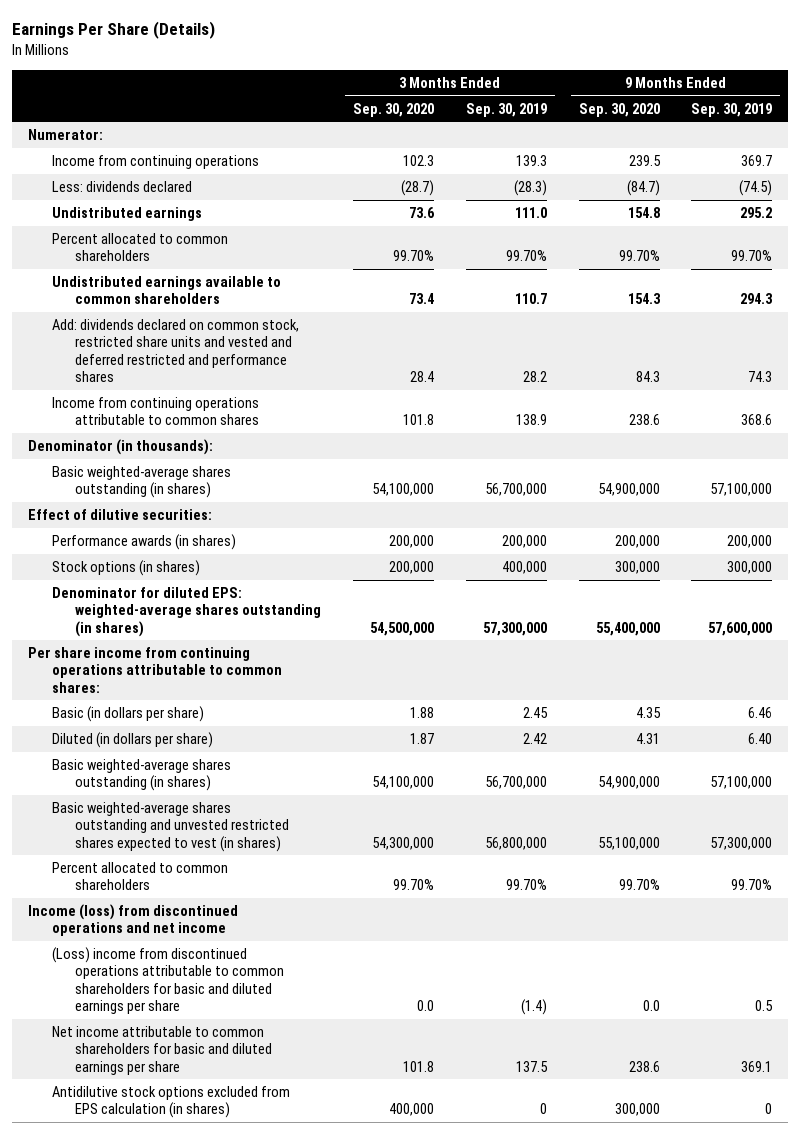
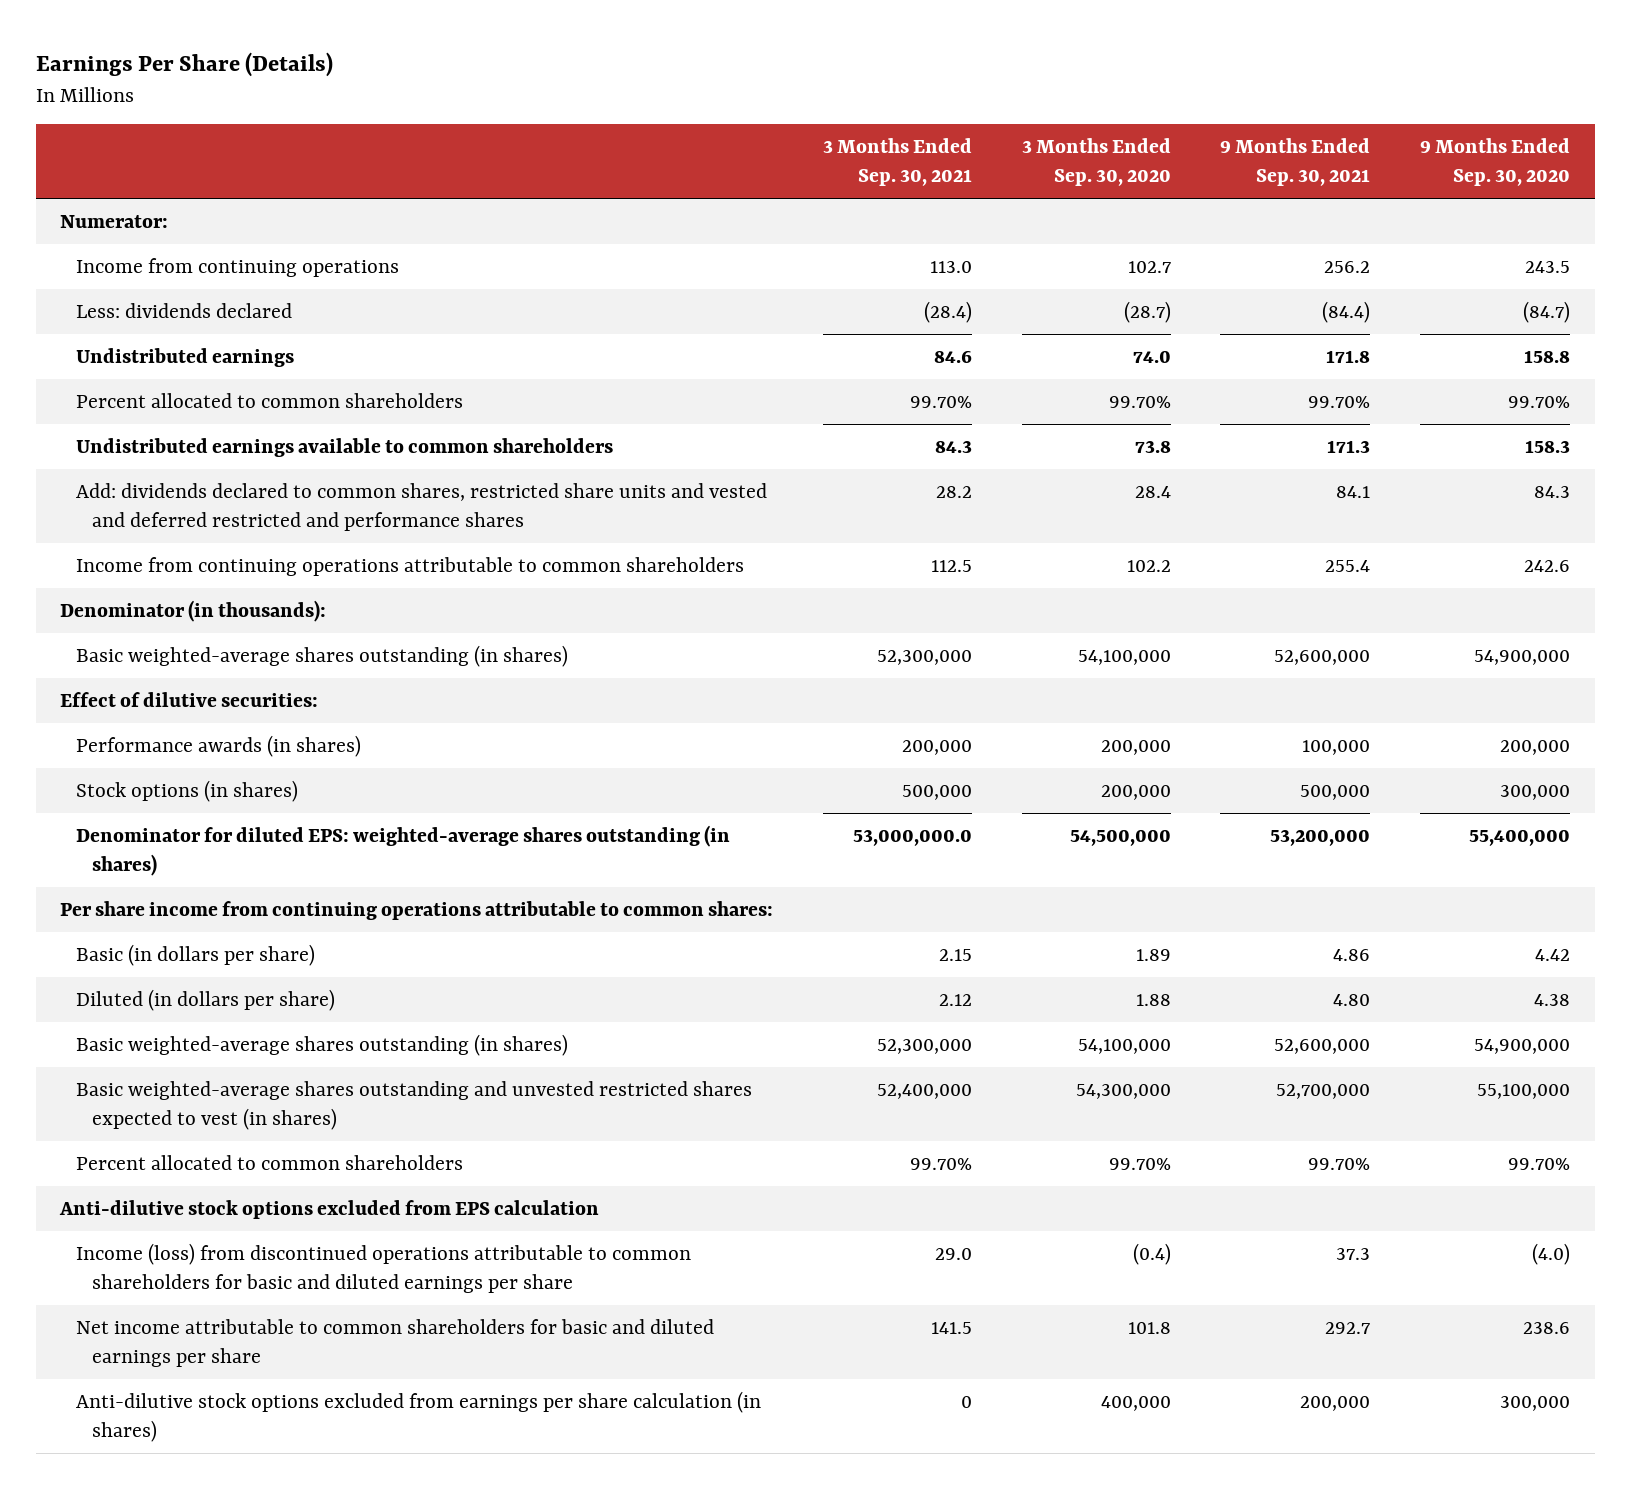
[465,102,547,117] Sep. 30, 2019 -> none
[691,102,773,117] Sep. 30, 2019 -> none
none -> [822,138,972,187] 3 Months Ended Sep. 30, 2021
none -> [1220,138,1371,187] 9 Months Ended Sep. 30, 2021
[402,155,434,167] 102.3 -> [1127,260,1171,273] 102.7
[628,155,661,167] 239.5 -> [1524,260,1570,273] 243.5
[408,207,435,219] 73.6 -> [1132,349,1171,363] 74.0
[627,207,660,219] 154.8 -> [1523,349,1570,363] 158.8
[408,293,434,305] 73.4 -> [1134,439,1171,453] 73.8
[627,293,661,305] 154.3 -> [1524,439,1570,453] 158.3
[51,319,299,382] Add: dividends declared on common stock, restricted share units and vested and deferred restricted and performance shares -> [76,482,768,531] Add: dividends declared to common shares, restricted share units and vested and deferred restricted and performance shares
[51,397,259,426] Income from continuing operations attributable to common shares -> [76,556,745,576] Income from continuing operations attributable to common shareholders
[402,414,434,426] 101.8 -> [1126,559,1171,572] 102.2
[628,414,660,426] 238.6 -> [1523,559,1570,572] 242.6
[409,707,434,719] 1.88 -> [1135,948,1171,961] 1.89
[635,707,661,719] 4.35 -> [1534,948,1570,961] 4.42
[409,733,434,745] 1.87 -> [1135,993,1171,1006] 1.88
[635,733,660,745] 4.31 -> [1533,993,1570,1006] 4.38
[28,904,239,937] Income (loss) from discontinued operations and net income -> none
none -> [59,1199,600,1219] Anti-dilutive stock options excluded from EPS calculation
[51,947,284,1014] (Loss) income from discontinued operations attributable to common shareholders for basic and diluted earnings per share -> [76,1242,692,1293] Income (loss) from discontinued operations attributable to common shareholders for basic and diluted earnings per share
[416,999,434,1011] 0.0 -> [1132,1242,1171,1265] (0.4)
[642,999,660,1011] 0.0 -> [1531,1242,1570,1265] (4.0)
[51,1086,290,1119] Antidilutive stock options excluded from EPS calculation (in shares) -> [76,1390,762,1442] Anti-dilutive stock options excluded from earnings per share calculation (in shares)

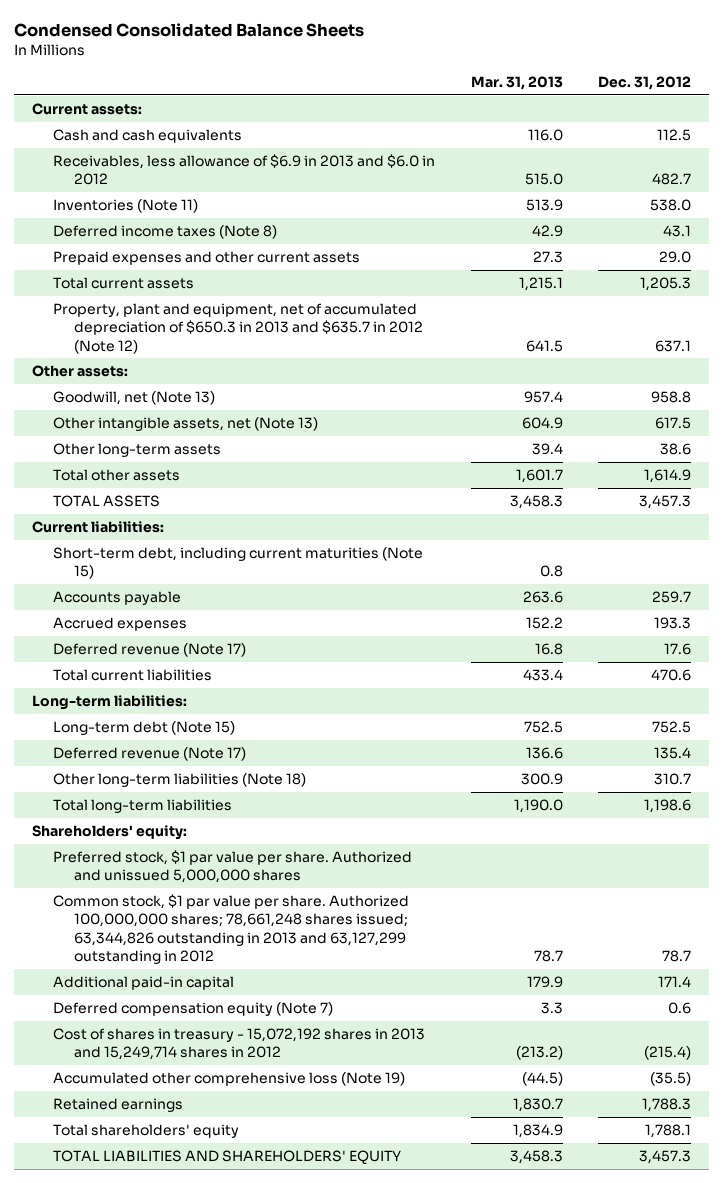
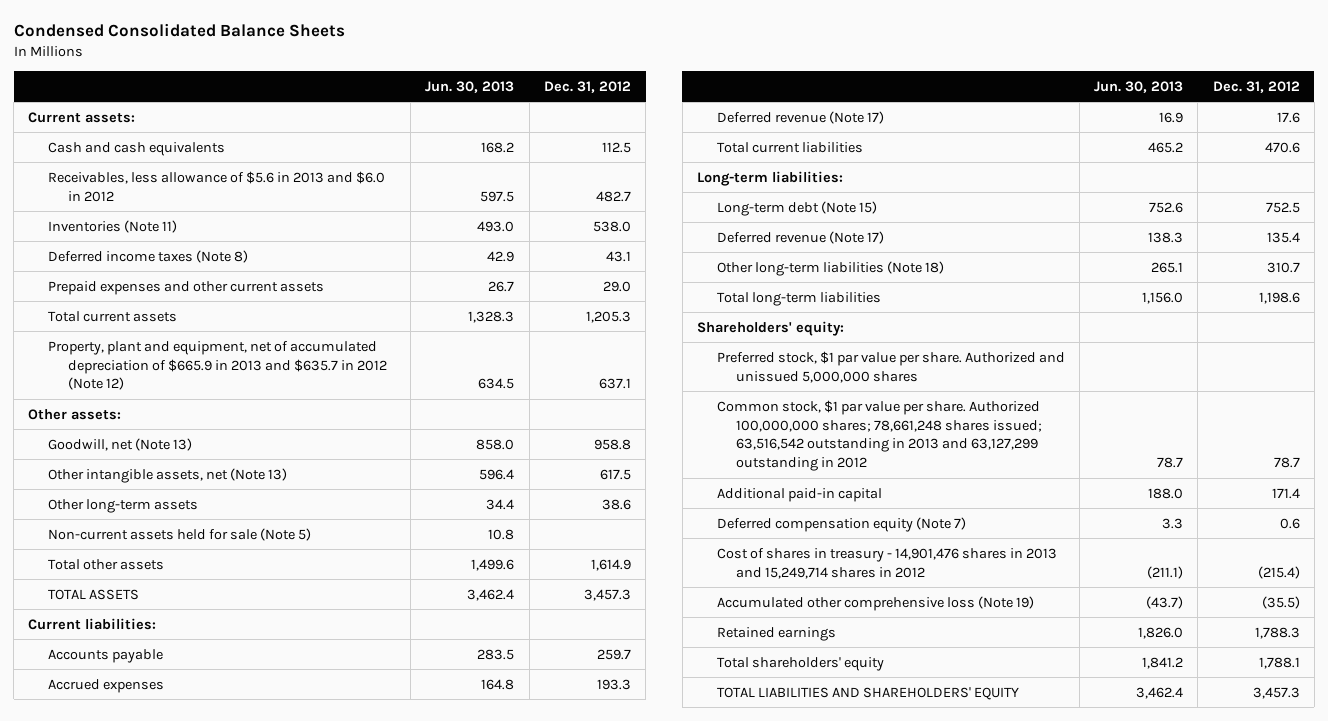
[470,76,563,91] Mar. 31, 2013 -> none
none -> [425,80,515,93] Jun. 30, 2013
[52,154,435,186] Receivables, less allowance of $6.9 in 2013 and $6.0 in 2012 -> [47,170,385,202] Receivables, less allowance of $5.6 in 2013 and $6.0 in 2012
[52,303,424,354] Property, plant and equipment, net of accumulated depreciation of $650.3 in 2013 and $635.7 in 2012 (Note 12) -> [47,340,387,391] Property, plant and equipment, net of accumulated depreciation of $665.9 in 2013 and $635.7 in 2012 (Note 12)
none -> [47,527,311,541] Non-current assets held for sale (Note 5)
[52,547,423,580] Short-term debt, including current maturities (Note 15) -> none
[52,894,409,965] Common stock, $1 par value per share. Authorized 100,000,000 shares; 78,661,248 shares issued; 63,344,826 outstanding in 2013 and 63,127,299 outstanding in 2012 -> [716,399,1043,472] Common stock, $1 par value per share. Authorized 100,000,000 shares; 78,661,248 shares issued; 63,516,542 outstanding in 2013 and 63,127,299 outstanding in 2012
[52,1028,425,1061] Cost of shares in treasury - 15,072,192 shares in 2013 and 15,249,714 shares in 2012 -> [716,547,1057,579] Cost of shares in treasury - 14,901,476 shares in 2013 and 15,249,714 shares in 2012

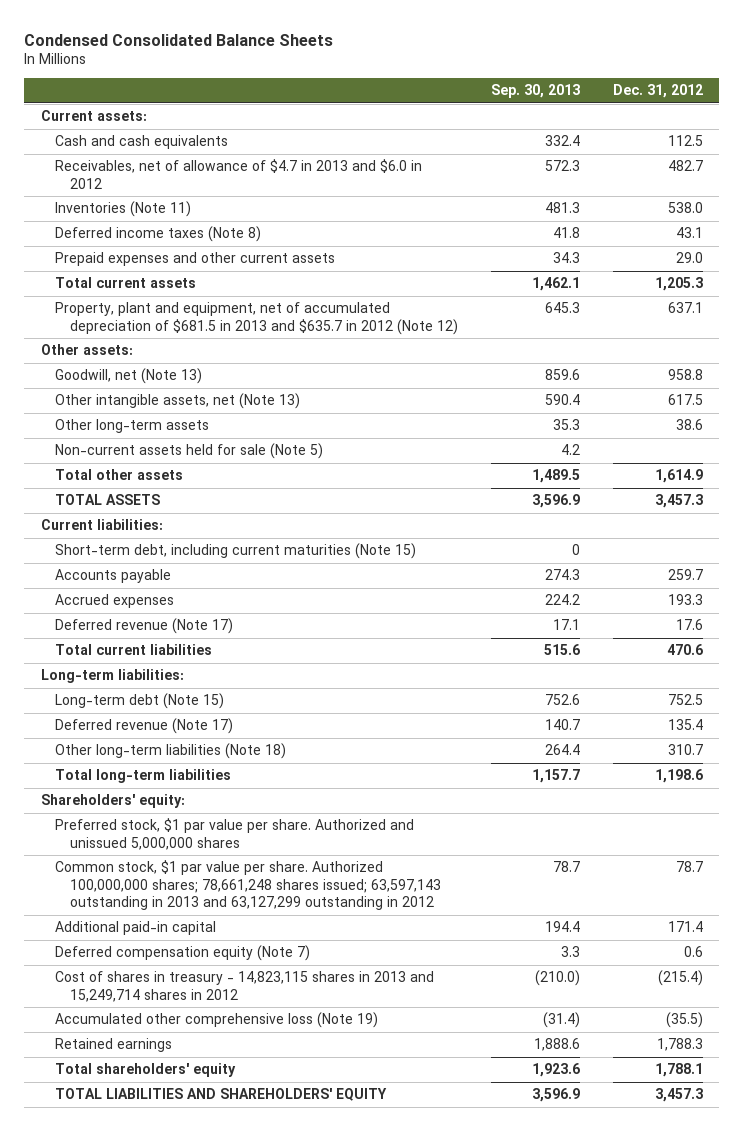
[425,80,515,93] Jun. 30, 2013 -> none
none -> [490,84,580,99] Sep. 30, 2013
[47,170,385,202] Receivables, less allowance of $5.6 in 2013 and $6.0 in 2012 -> [55,159,423,189] Receivables, net of allowance of $4.7 in 2013 and $6.0 in 2012
[47,340,387,391] Property, plant and equipment, net of accumulated depreciation of $665.9 in 2013 and $635.7 in 2012 (Note 12) -> [55,302,458,335] Property, plant and equipment, net of accumulated depreciation of $681.5 in 2013 and $635.7 in 2012 (Note 12)
none -> [55,543,417,560] Short-term debt, including current maturities (Note 15)
[716,399,1043,472] Common stock, $1 par value per share. Authorized 100,000,000 shares; 78,661,248 shares issued; 63,516,542 outstanding in 2013 and 63,127,299 outstanding in 2012 -> [55,860,441,911] Common stock, $1 par value per share. Authorized 100,000,000 shares; 78,661,248 shares issued; 63,597,143 outstanding in 2013 and 63,127,299 outstanding in 2012
[716,547,1057,579] Cost of shares in treasury - 14,901,476 shares in 2013 and 15,249,714 shares in 2012 -> [55,971,435,1002] Cost of shares in treasury - 14,823,115 shares in 2013 and 15,249,714 shares in 2012

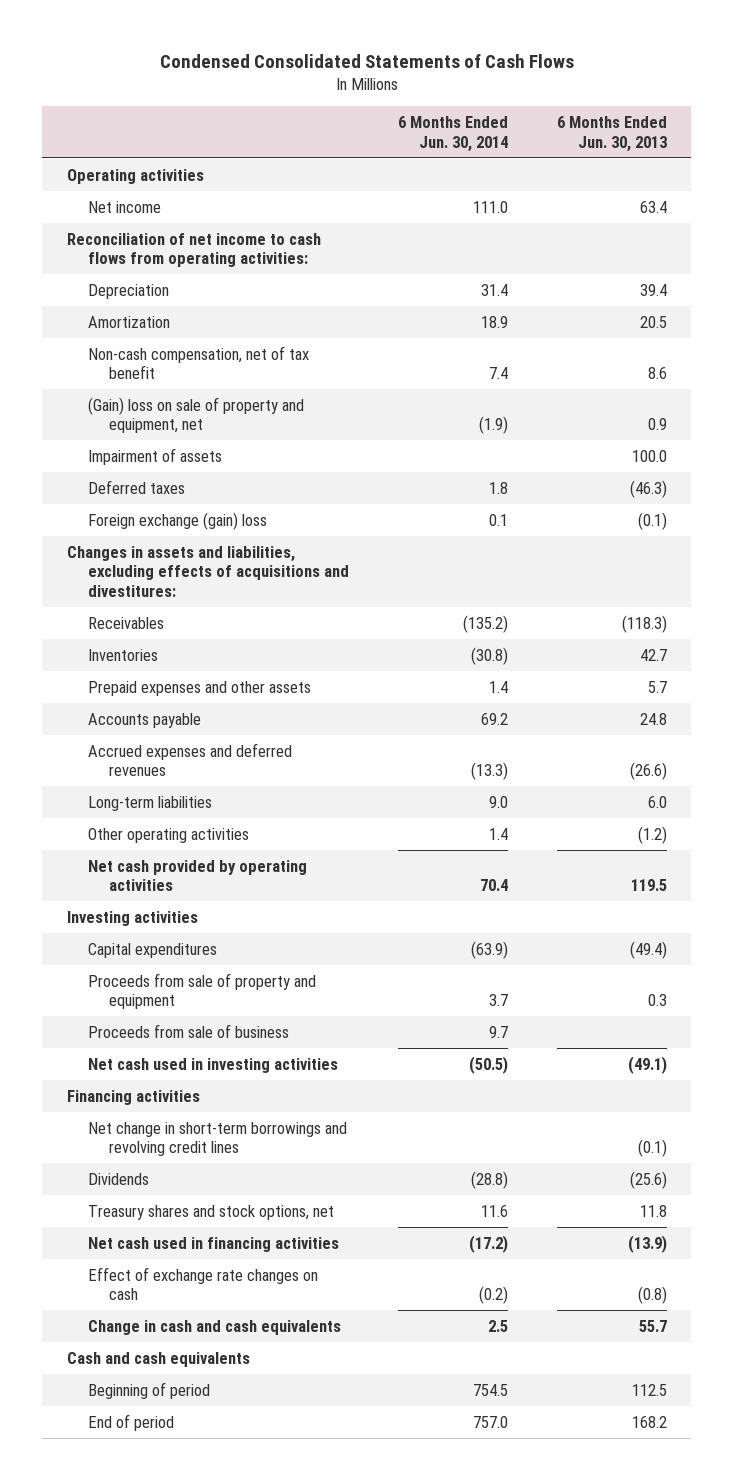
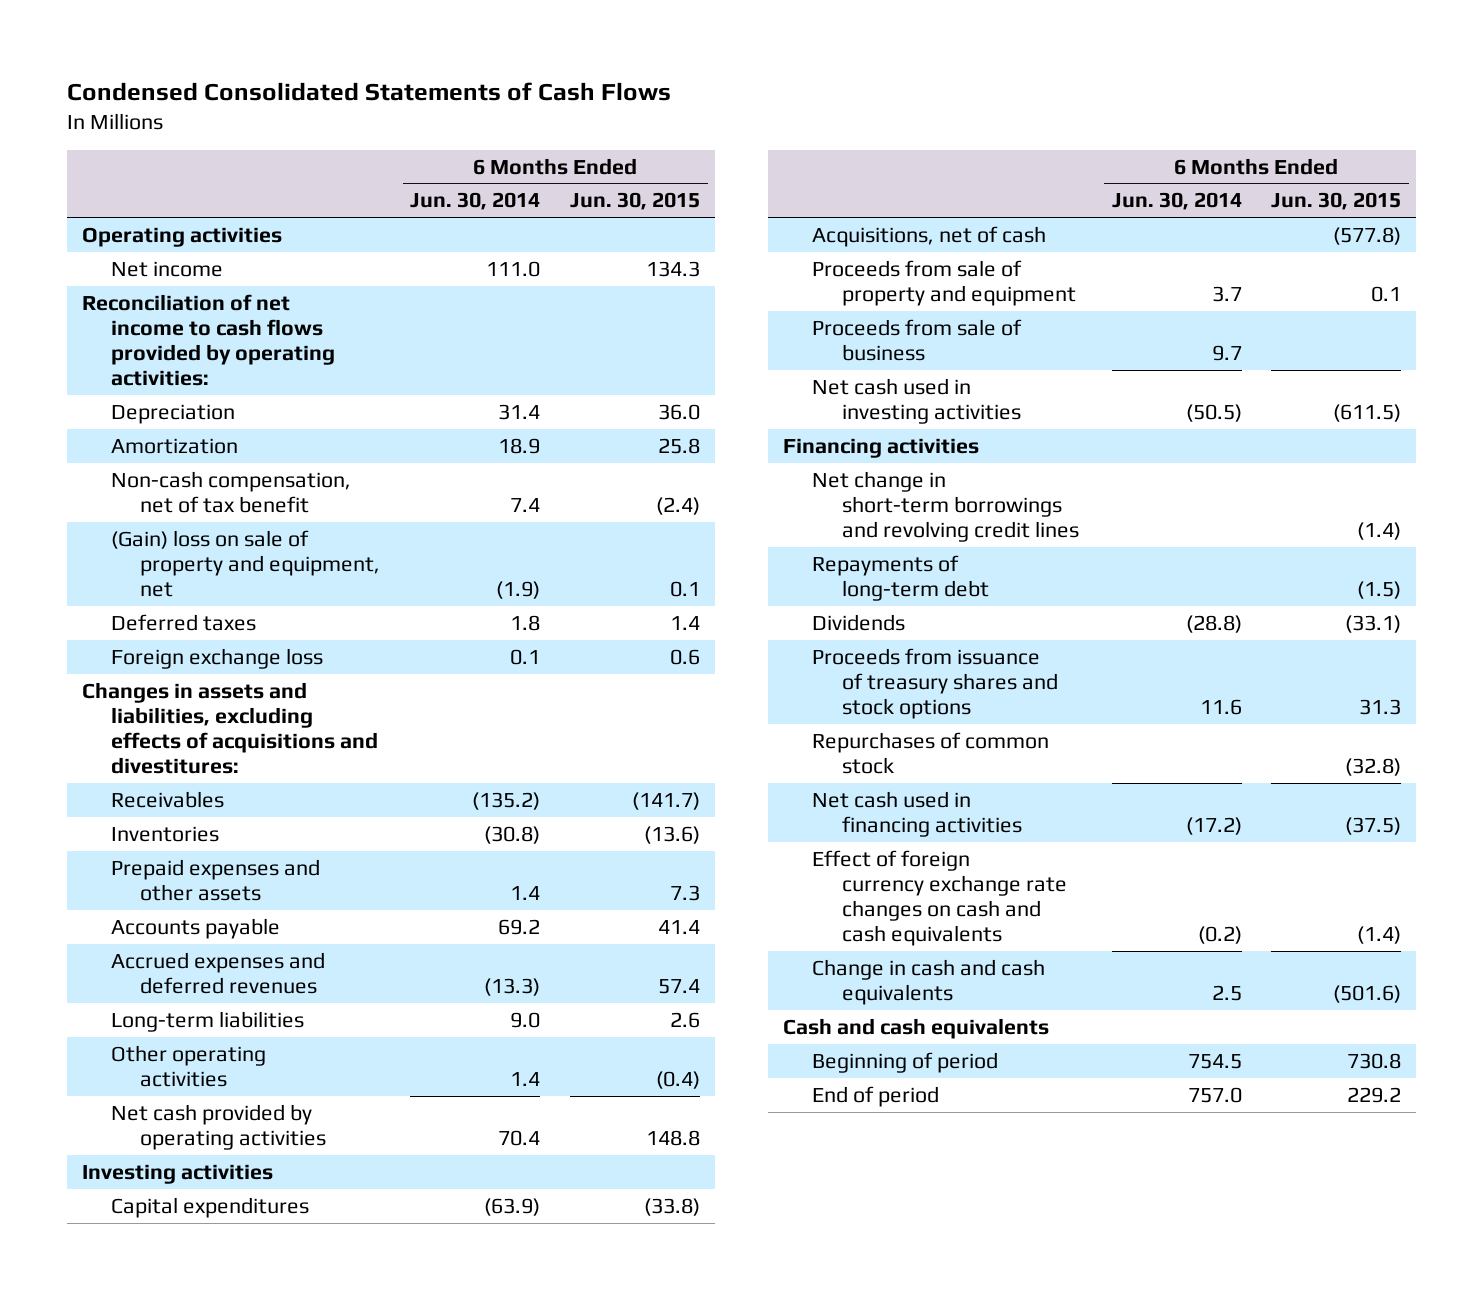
[556,116,667,152] 6 Months Ended Jun. 30, 2013 -> none
none -> [570,192,701,211] Jun. 30, 2015
[66,232,321,268] Reconciliation of net income to cash flows from operating activities: -> [81,293,335,386] Reconciliation of net income to cash flows provided by operating activities:
[87,447,222,465] Impairment of assets -> none
[87,511,267,530] Foreign exchange (gain) loss -> [110,647,323,669] Foreign exchange loss
none -> [812,225,1047,247] Acquisitions, net of cash
none -> [812,554,989,601] Repayments of long-term debt
[87,1204,334,1220] Treasury shares and stock options, net -> [812,647,1058,719] Proceeds from issuance of treasury shares and stock options
none -> [812,731,1050,774] Repurchases of common stock
[87,1266,318,1301] Effect of exchange rate changes on cash -> [812,849,1067,946] Effect of foreign currency exchange rate changes on cash and cash equivalents

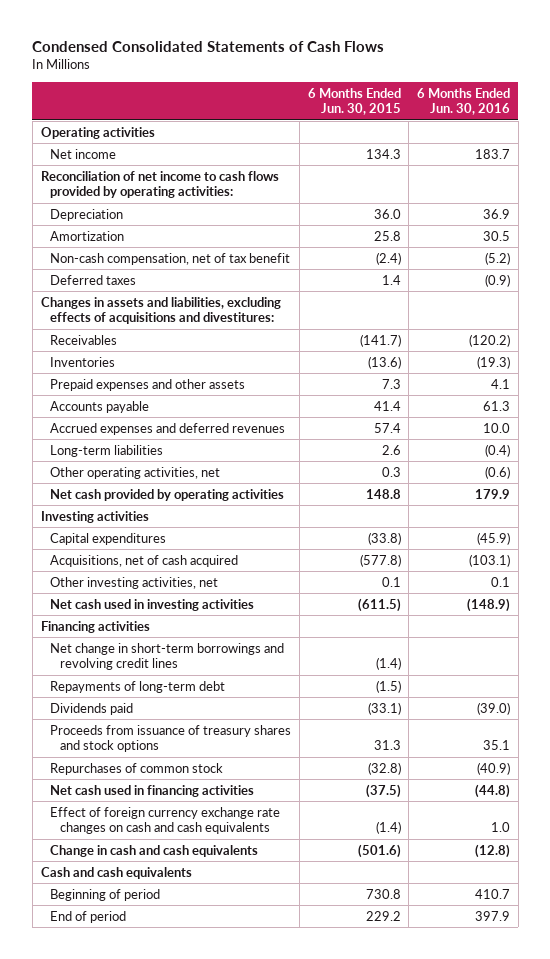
[410,192,541,211] Jun. 30, 2014 -> none
none -> [416,88,510,116] 6 Months Ended Jun. 30, 2016
[110,529,381,597] (Gain) loss on sale of property and equipment, net -> none
[110,647,323,669] Foreign exchange loss -> none
[110,1044,266,1087] Other operating activities -> [50,466,221,479] Other operating activities, net
[656,1070,701,1089] (0.4) -> [381,466,401,477] 0.3
[812,259,1076,306] Proceeds from sale of property and equipment -> none
[812,318,1023,361] Proceeds from sale of business -> none
[812,225,1047,247] Acquisitions, net of cash -> [50,554,239,567] Acquisitions, net of cash acquired
none -> [50,576,219,589] Other investing activities, net
[812,613,906,631] Dividends -> [50,702,134,715] Dividends paid

